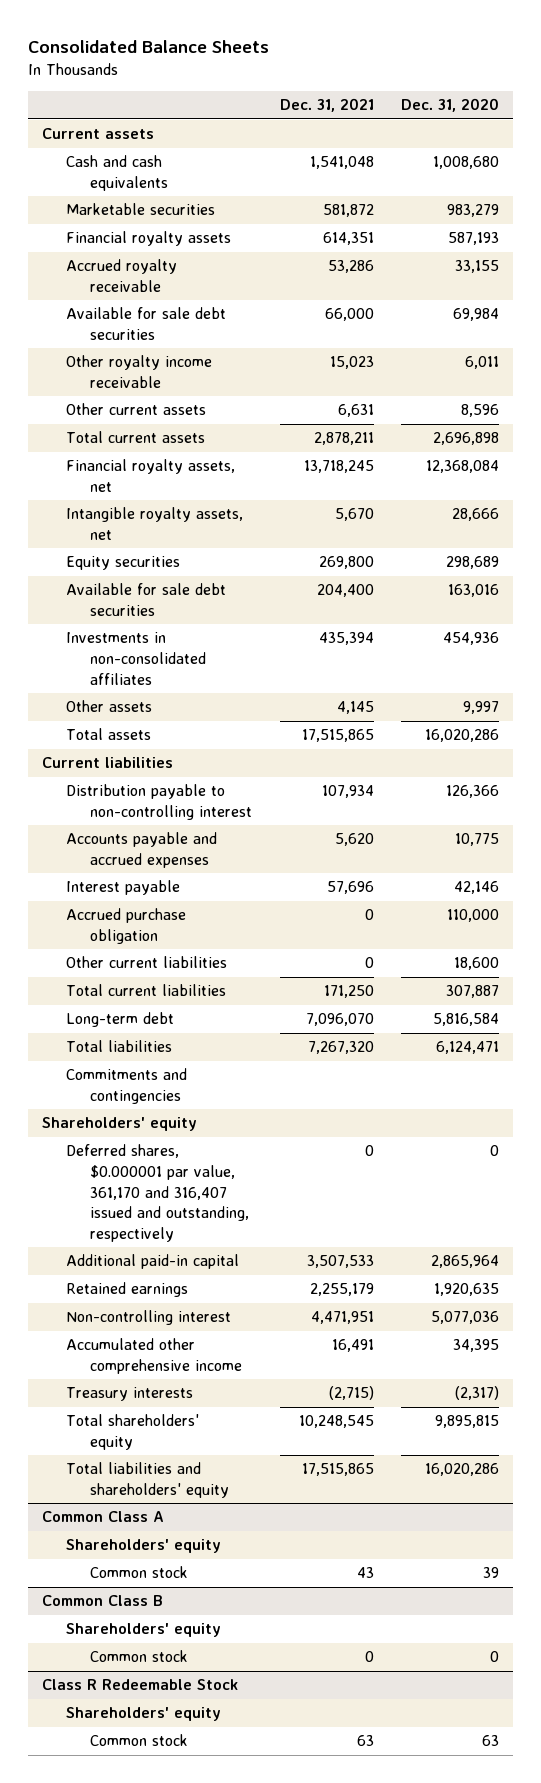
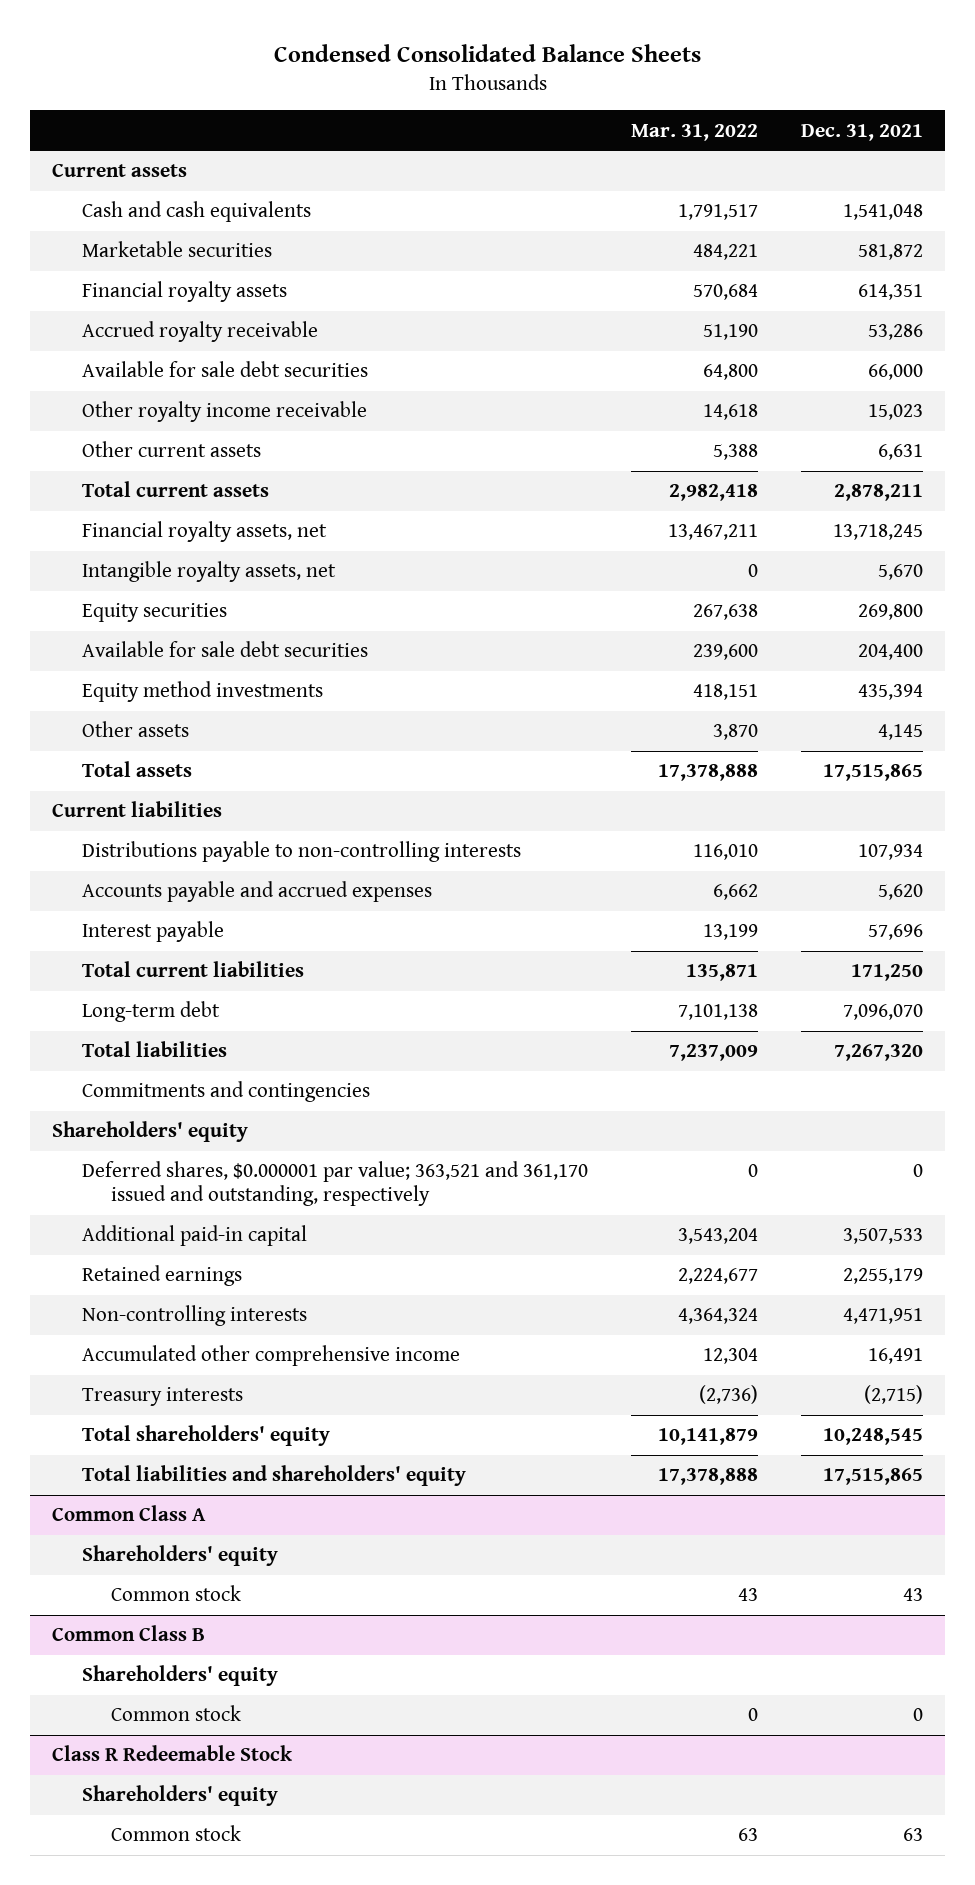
[27,40,269,54] Consolidated Balance Sheets -> [273,44,701,63] Condensed Consolidated Balance Sheets
[401,98,500,113] Dec. 31, 2020 -> none
none -> [630,123,758,141] Mar. 31, 2022
[66,632,207,685] Investments in non-consolidated affiliates -> [81,681,323,703] Equity method investments
[66,784,253,821] Distribution payable to non-controlling interest -> [81,841,521,863] Distributions payable to non-controlling interests
[66,908,187,945] Accrued purchase obligation -> none
[66,956,228,969] Other current liabilities -> none
[66,1144,250,1243] Deferred shares, $0.000001 par value, 361,170 and 316,407 issued and outstanding, respectively -> [81,1161,588,1207] Deferred shares, $0.000001 par value; 363,521 and 361,170 issued and outstanding, respectively
[66,1310,232,1326] Non-controlling interest -> [81,1305,307,1327] Non-controlling interests

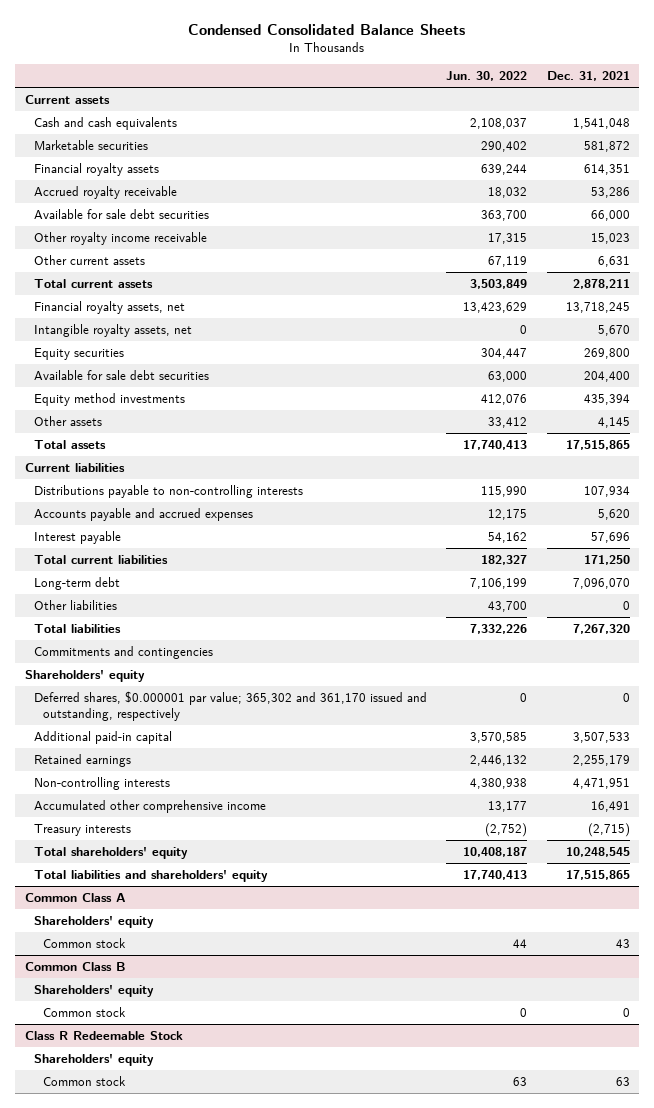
[630,123,758,141] Mar. 31, 2022 -> none
none -> [446,71,528,82] Jun. 30, 2022
none -> [33,599,117,610] Other liabilities
[81,1161,588,1207] Deferred shares, $0.000001 par value; 363,521 and 361,170 issued and outstanding, respectively -> [33,690,427,721] Deferred shares, $0.000001 par value; 365,302 and 361,170 issued and outstanding, respectively

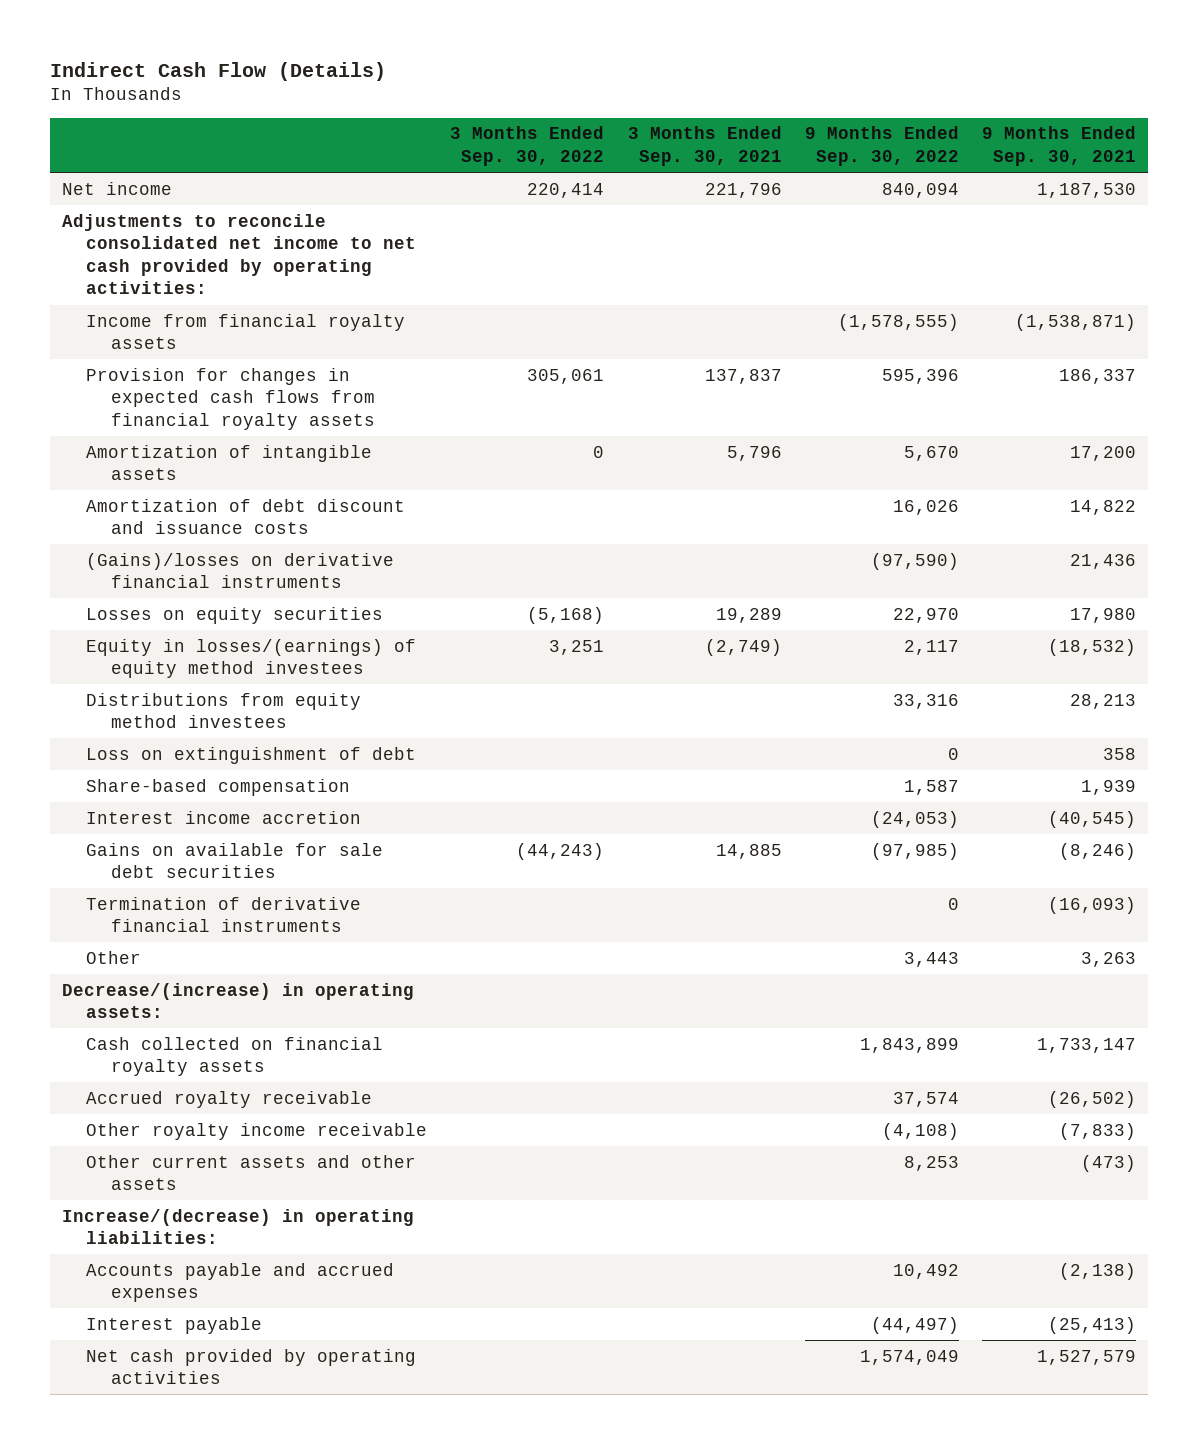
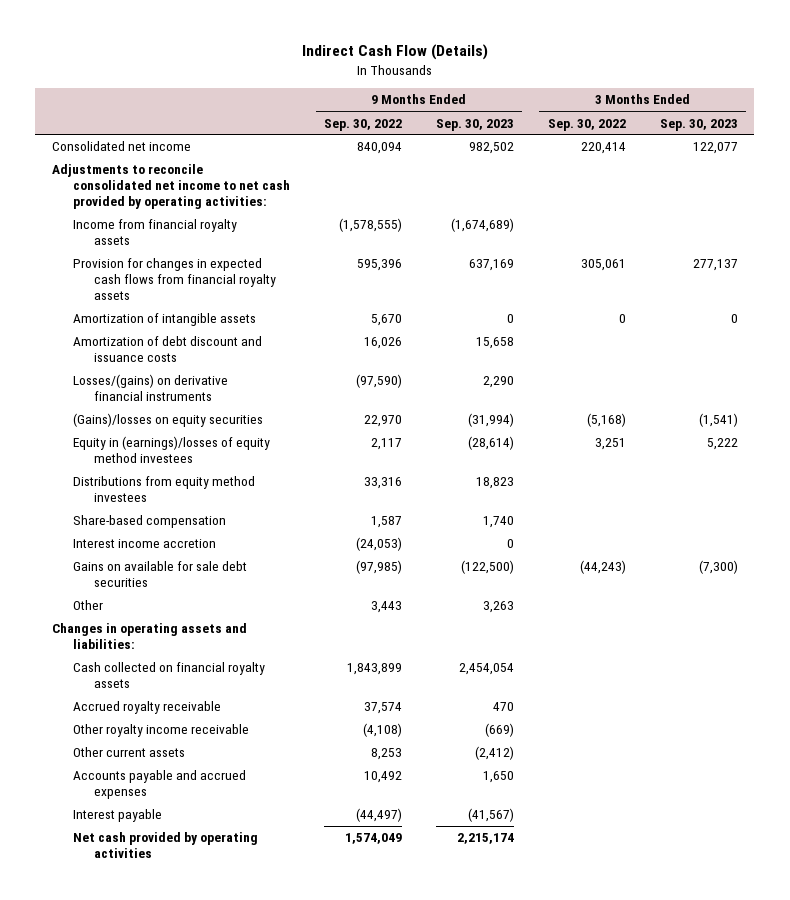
[627,126,782,167] 3 Months Ended Sep. 30, 2021 -> none
[982,126,1137,167] 9 Months Ended Sep. 30, 2021 -> none
none -> [435,118,514,131] Sep. 30, 2023
none -> [659,118,738,131] Sep. 30, 2023
[61,181,172,195] Net income -> [52,141,192,152] Consolidated net income
[86,552,395,589] (Gains)/losses on derivative financial instruments -> [73,374,229,402] Losses/(gains) on derivative financial instruments
[86,606,384,624] Losses on equity securities -> [73,413,264,428] (Gains)/losses on equity securities
[86,638,417,679] Equity in losses/(earnings) of equity method investees -> [73,436,271,464] Equity in (earnings)/losses of equity method investees
[86,746,417,764] Loss on extinguishment of debt -> none
[86,896,362,933] Termination of derivative financial instruments -> none
[61,982,414,1019] Decrease/(increase) in operating assets: -> [52,623,248,650] Changes in operating assets and liabilities:
[61,1208,414,1245] Increase/(decrease) in operating liabilities: -> none
[86,1154,417,1191] Other current assets and other assets -> [73,747,186,758] Other current assets

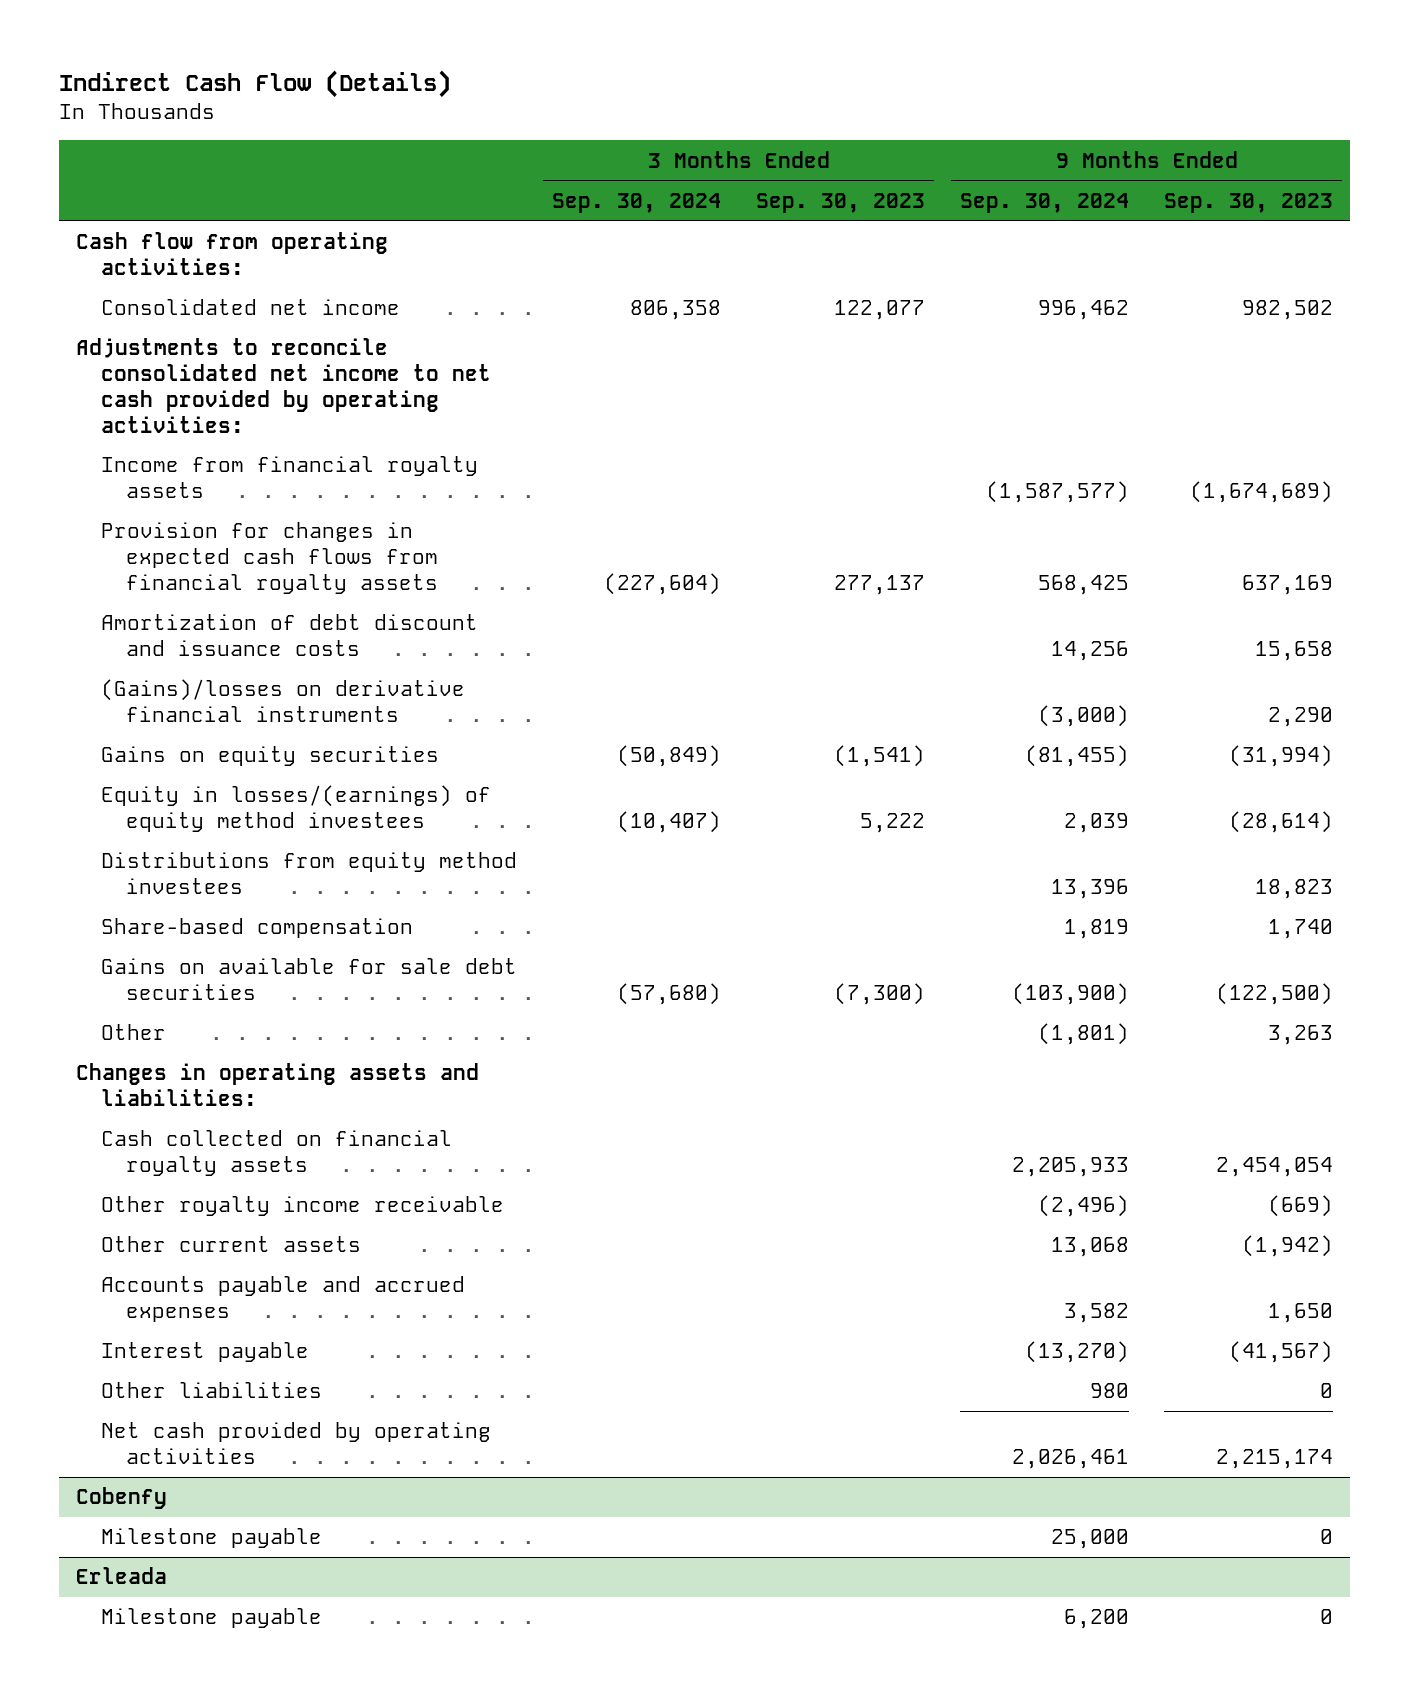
[323,118,402,131] Sep. 30, 2022 -> none
[547,118,626,131] Sep. 30, 2022 -> none
none -> [552,192,722,213] Sep. 30, 2024
none -> [960,192,1130,213] Sep. 30, 2024
none -> [76,232,389,276] Cash flow from operating activities:
[73,313,257,327] Amortization of intangible assets -> none
[73,374,229,402] Losses/(gains) on derivative financial instruments -> [101,679,466,723] (Gains)/losses on derivative financial instruments
[73,413,264,428] (Gains)/losses on equity securities -> [101,746,440,767] Gains on equity securities
[73,436,271,464] Equity in (earnings)/losses of equity method investees -> [101,785,492,833] Equity in losses/(earnings) of equity method investees
[73,539,217,549] Interest income accretion -> none
[73,701,222,715] Accrued royalty receivable -> none
[474,746,514,761] (2,412) -> [1241,1235,1333,1258] (1,942)
none -> [101,1382,323,1399] Other liabilities
none -> [76,1487,168,1510] Cobenfy
none -> [101,1528,323,1549] Milestone payable
none -> [76,1567,168,1585] Erleada
none -> [101,1608,323,1629] Milestone payable

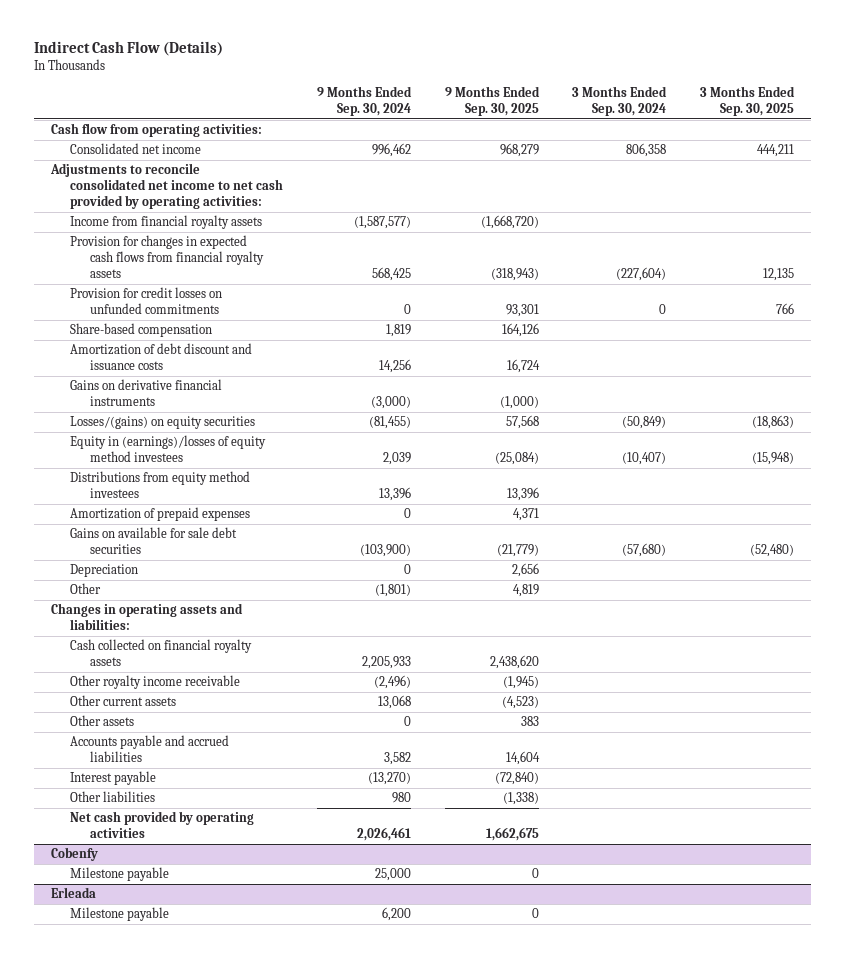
[756,192,926,213] Sep. 30, 2023 -> none
[1163,192,1333,213] Sep. 30, 2023 -> none
none -> [444,86,540,117] 9 Months Ended Sep. 30, 2025
none -> [699,86,795,117] 3 Months Ended Sep. 30, 2025
none -> [70,287,223,315] Provision for credit losses on unfunded commitments
[101,918,414,939] Share-based compensation -> [70,323,213,338] Share-based compensation
[101,679,466,723] (Gains)/losses on derivative financial instruments -> [70,379,223,407] Gains on derivative financial instruments
[101,746,440,767] Gains on equity securities -> [70,416,256,430] Losses/(gains) on equity securities
[101,785,492,833] Equity in losses/(earnings) of equity method investees -> [70,435,267,463] Equity in (earnings)/losses of equity method investees
none -> [70,507,251,522] Amortization of prepaid expenses
none -> [70,564,139,578] Depreciation
none -> [70,715,135,727] Other assets
[101,1276,466,1323] Accounts payable and accrued expenses -> [70,735,230,763] Accounts payable and accrued liabilities

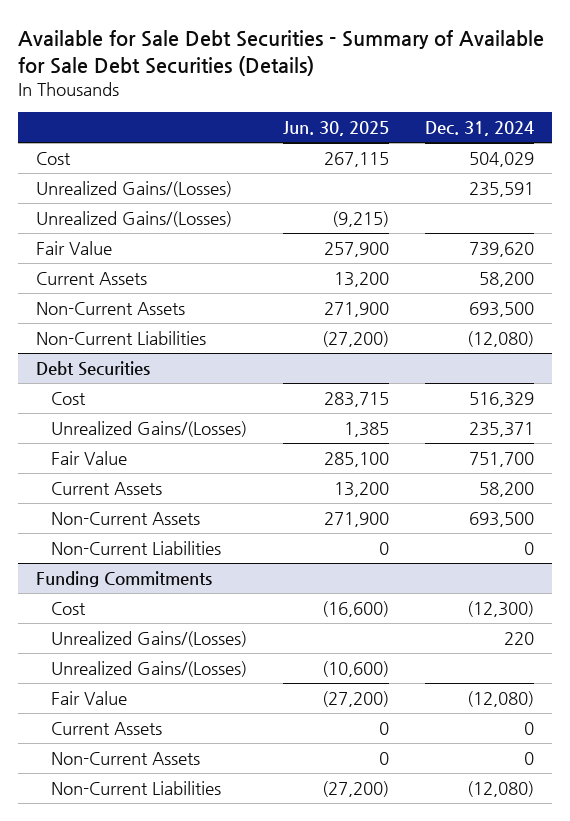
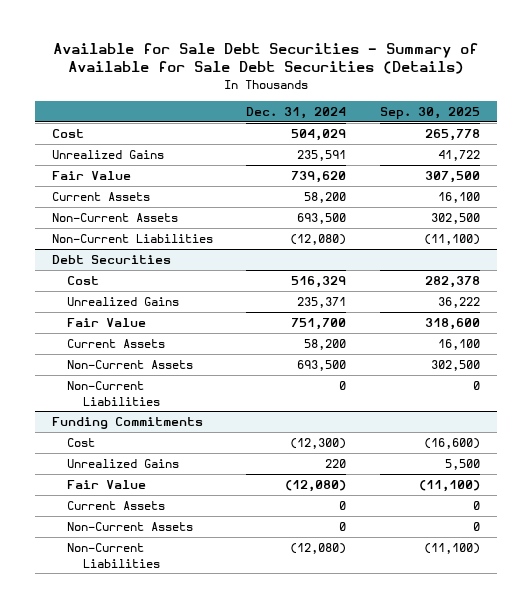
[282,121,389,137] Jun. 30, 2025 -> none
none -> [379,106,480,119] Sep. 30, 2025
[36,211,233,228] Unrealized Gains/(Losses) -> none
[36,181,233,198] Unrealized Gains/(Losses) -> [51,149,164,159] Unrealized Gains
[50,421,247,438] Unrealized Gains/(Losses) -> [67,296,180,306] Unrealized Gains
[50,661,247,678] Unrealized Gains/(Losses) -> none
[50,631,247,648] Unrealized Gains/(Losses) -> [67,458,180,468] Unrealized Gains

